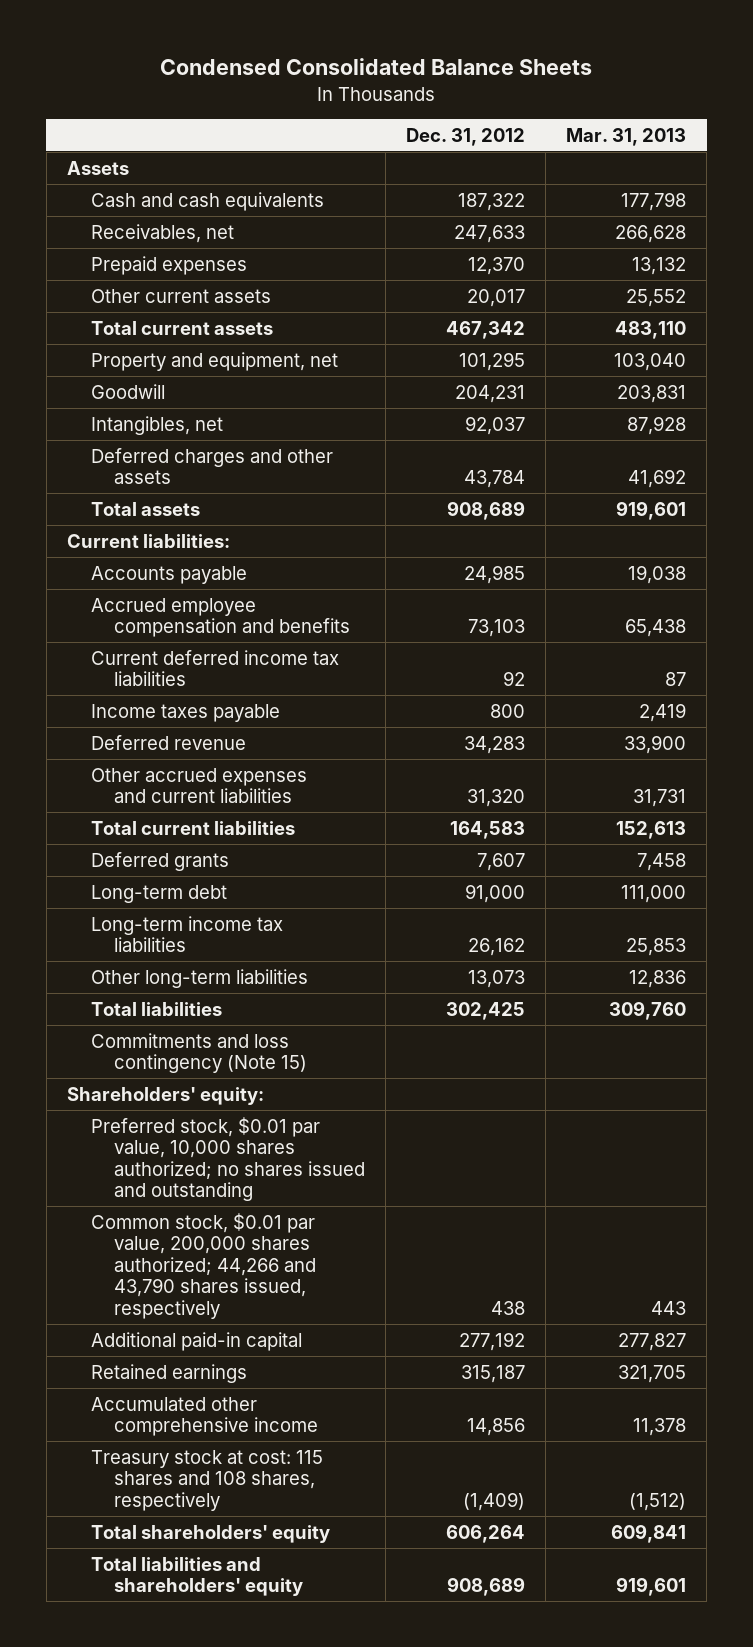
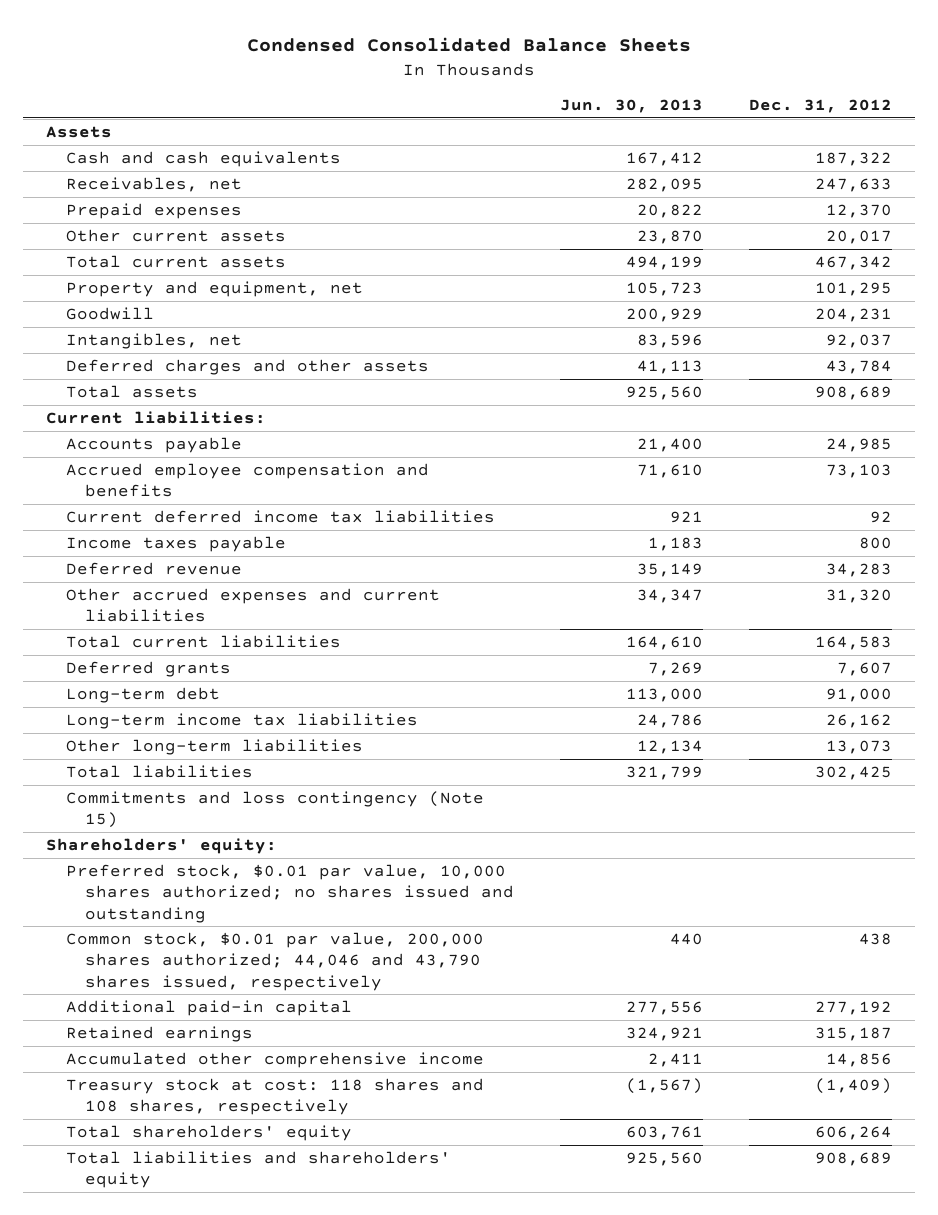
[566,127,687,146] Mar. 31, 2013 -> none
none -> [559,99,703,114] Jun. 30, 2013
[90,1212,317,1319] Common stock, $0.01 par value, 200,000 shares authorized; 44,266 and 43,790 shares issued, respectively -> [65,932,484,991] Common stock, $0.01 par value, 200,000 shares authorized; 44,046 and 43,790 shares issued, respectively
[90,1449,323,1511] Treasury stock at cost: 115 shares and 108 shares, respectively -> [65,1078,484,1116] Treasury stock at cost: 118 shares and 108 shares, respectively

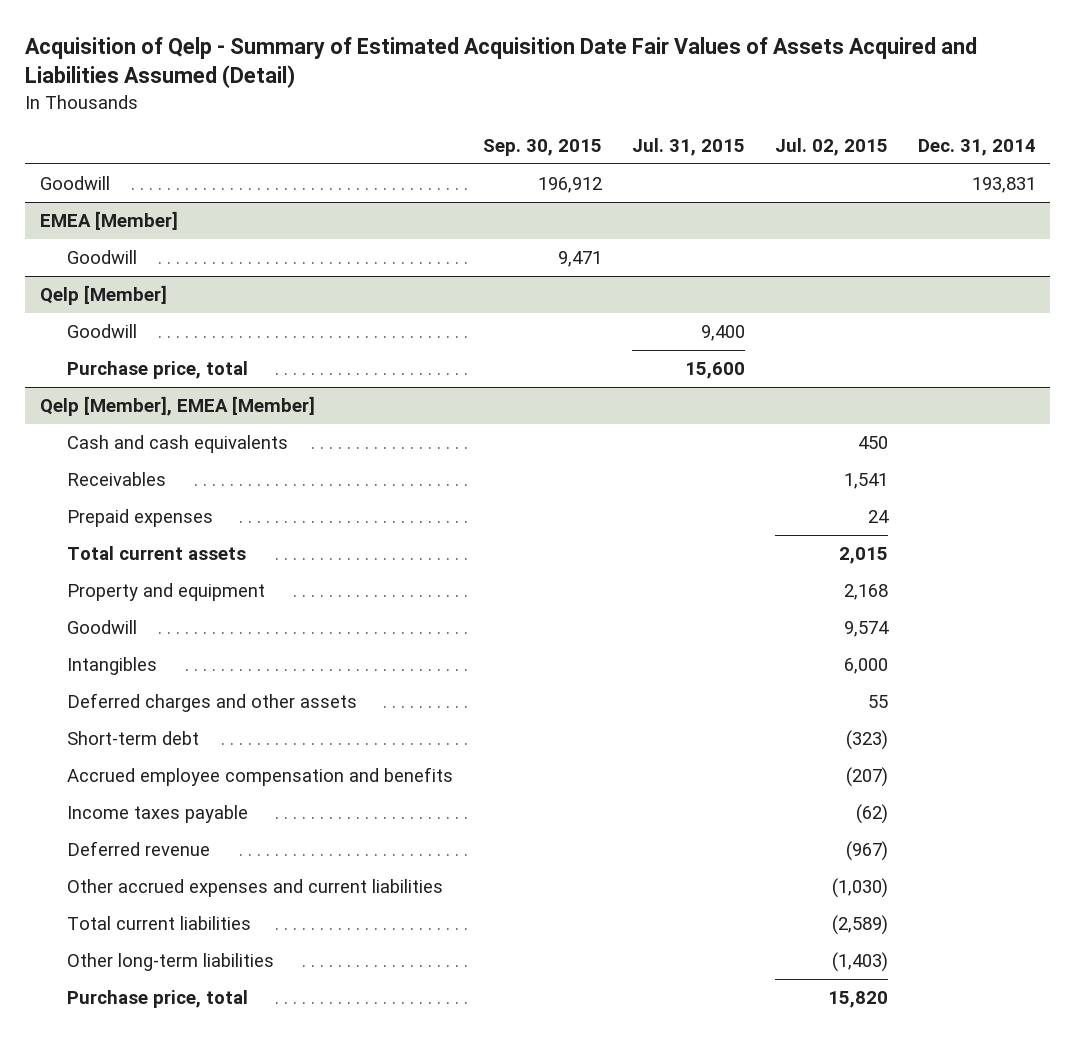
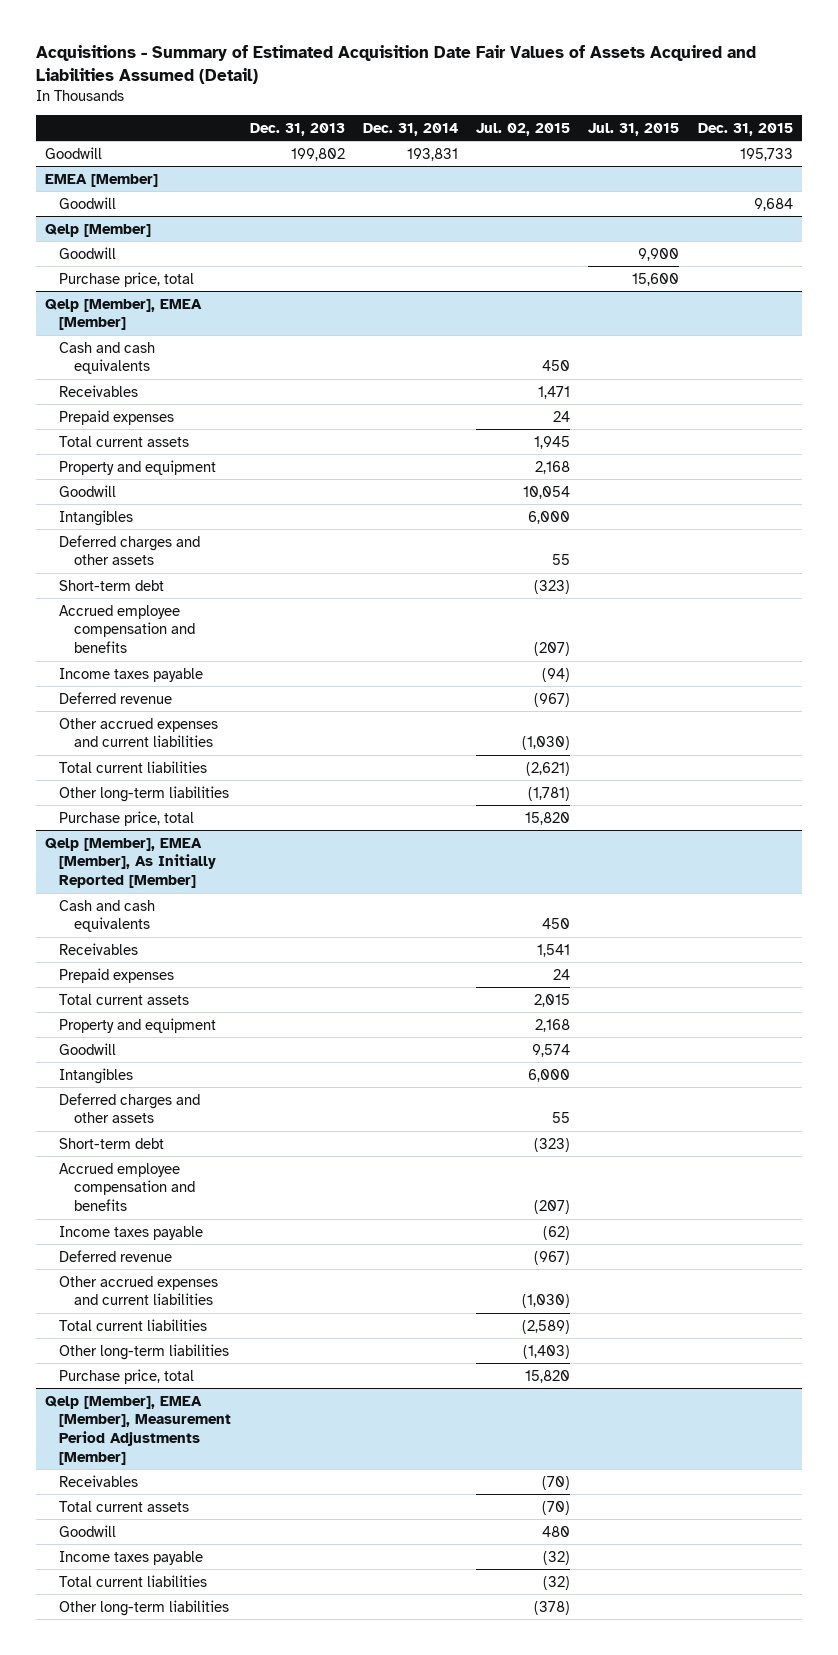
[25,37,978,89] Acquisition of Qelp - Summary of Estimated Acquisition Date Fair Values of Assets Acquired and Liabilities Assumed (Detail) -> [35,45,756,84] Acquisitions - Summary of Estimated Acquisition Date Fair Values of Assets Acquired and Liabilities Assumed (Detail)
[483,139,603,157] Sep. 30, 2015 -> none
none -> [249,122,345,136] Dec. 31, 2013
none -> [697,122,793,136] Dec. 31, 2015
[700,324,745,341] 9,400 -> [638,247,680,261] 9,900
none -> [59,384,139,397] Receivables
none -> [59,409,175,425] Prepaid expenses
none -> [59,435,190,447] Total current assets
none -> [59,459,217,475] Property and equipment
none -> [59,484,117,497] Goodwill
none -> [59,509,134,526] Intangibles
none -> [59,534,201,566] Deferred charges and other assets
none -> [59,579,165,591] Short-term debt
none -> [59,604,195,653] Accrued employee compensation and benefits
none -> [59,667,204,682] Income taxes payable
none -> [59,691,173,704] Deferred revenue
none -> [59,717,219,748] Other accrued expenses and current liabilities
none -> [59,760,208,773] Total current liabilities
none -> [59,785,230,802] Other long-term liabilities
none -> [59,810,195,826] Purchase price, total
none -> [45,837,217,888] Qelp [Member], EMEA [Member], As Initially Reported [Member]
none -> [59,899,156,933] Cash and cash equivalents
none -> [45,1395,232,1465] Qelp [Member], EMEA [Member], Measurement Period Adjustments [Member]
none -> [59,1474,139,1487] Receivables
none -> [59,1500,190,1512] Total current assets
none -> [59,1524,117,1537] Goodwill
none -> [59,1550,204,1565] Income taxes payable
none -> [59,1574,208,1587] Total current liabilities
none -> [59,1599,230,1616] Other long-term liabilities

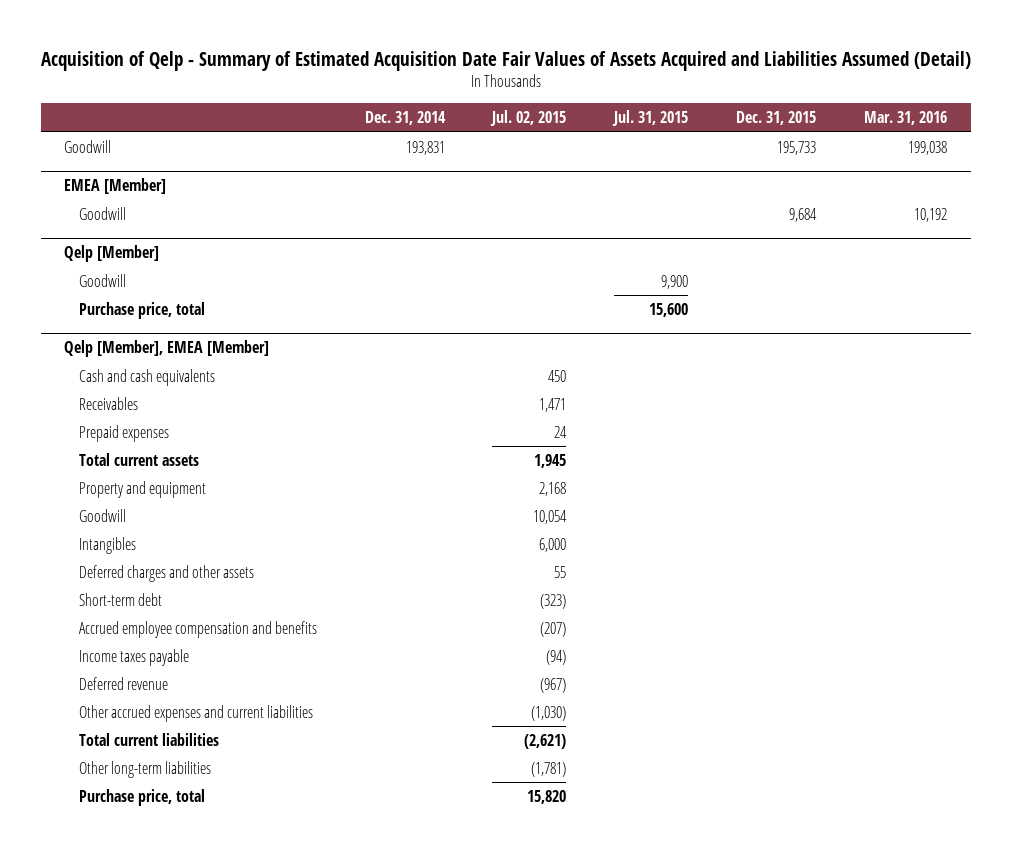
[35,45,756,84] Acquisitions - Summary of Estimated Acquisition Date Fair Values of Assets Acquired and Liabilities Assumed (Detail) -> [40,50,971,71] Acquisition of Qelp - Summary of Estimated Acquisition Date Fair Values of Assets Acquired and Liabilities Assumed (Detail)
[249,122,345,136] Dec. 31, 2013 -> none
none -> [864,111,948,126] Mar. 31, 2016
[45,837,217,888] Qelp [Member], EMEA [Member], As Initially Reported [Member] -> none
[59,899,156,933] Cash and cash equivalents -> none
[59,942,139,955] Receivables -> none
[59,967,175,983] Prepaid expenses -> none
[59,993,190,1005] Total current assets -> none
[59,1017,217,1033] Property and equipment -> none
[59,1042,117,1055] Goodwill -> none
[59,1067,134,1084] Intangibles -> none
[59,1092,201,1124] Deferred charges and other assets -> none
[59,1137,165,1149] Short-term debt -> none
[59,1162,195,1211] Accrued employee compensation and benefits -> none
[59,1225,204,1240] Income taxes payable -> none
[59,1249,173,1262] Deferred revenue -> none
[59,1275,219,1306] Other accrued expenses and current liabilities -> none
[59,1318,208,1331] Total current liabilities -> none
[59,1343,230,1360] Other long-term liabilities -> none
[59,1368,195,1384] Purchase price, total -> none
[45,1395,232,1465] Qelp [Member], EMEA [Member], Measurement Period Adjustments [Member] -> none
[59,1474,139,1487] Receivables -> none
[59,1500,190,1512] Total current assets -> none
[59,1524,117,1537] Goodwill -> none
[59,1550,204,1565] Income taxes payable -> none
[59,1574,208,1587] Total current liabilities -> none
[59,1599,230,1616] Other long-term liabilities -> none

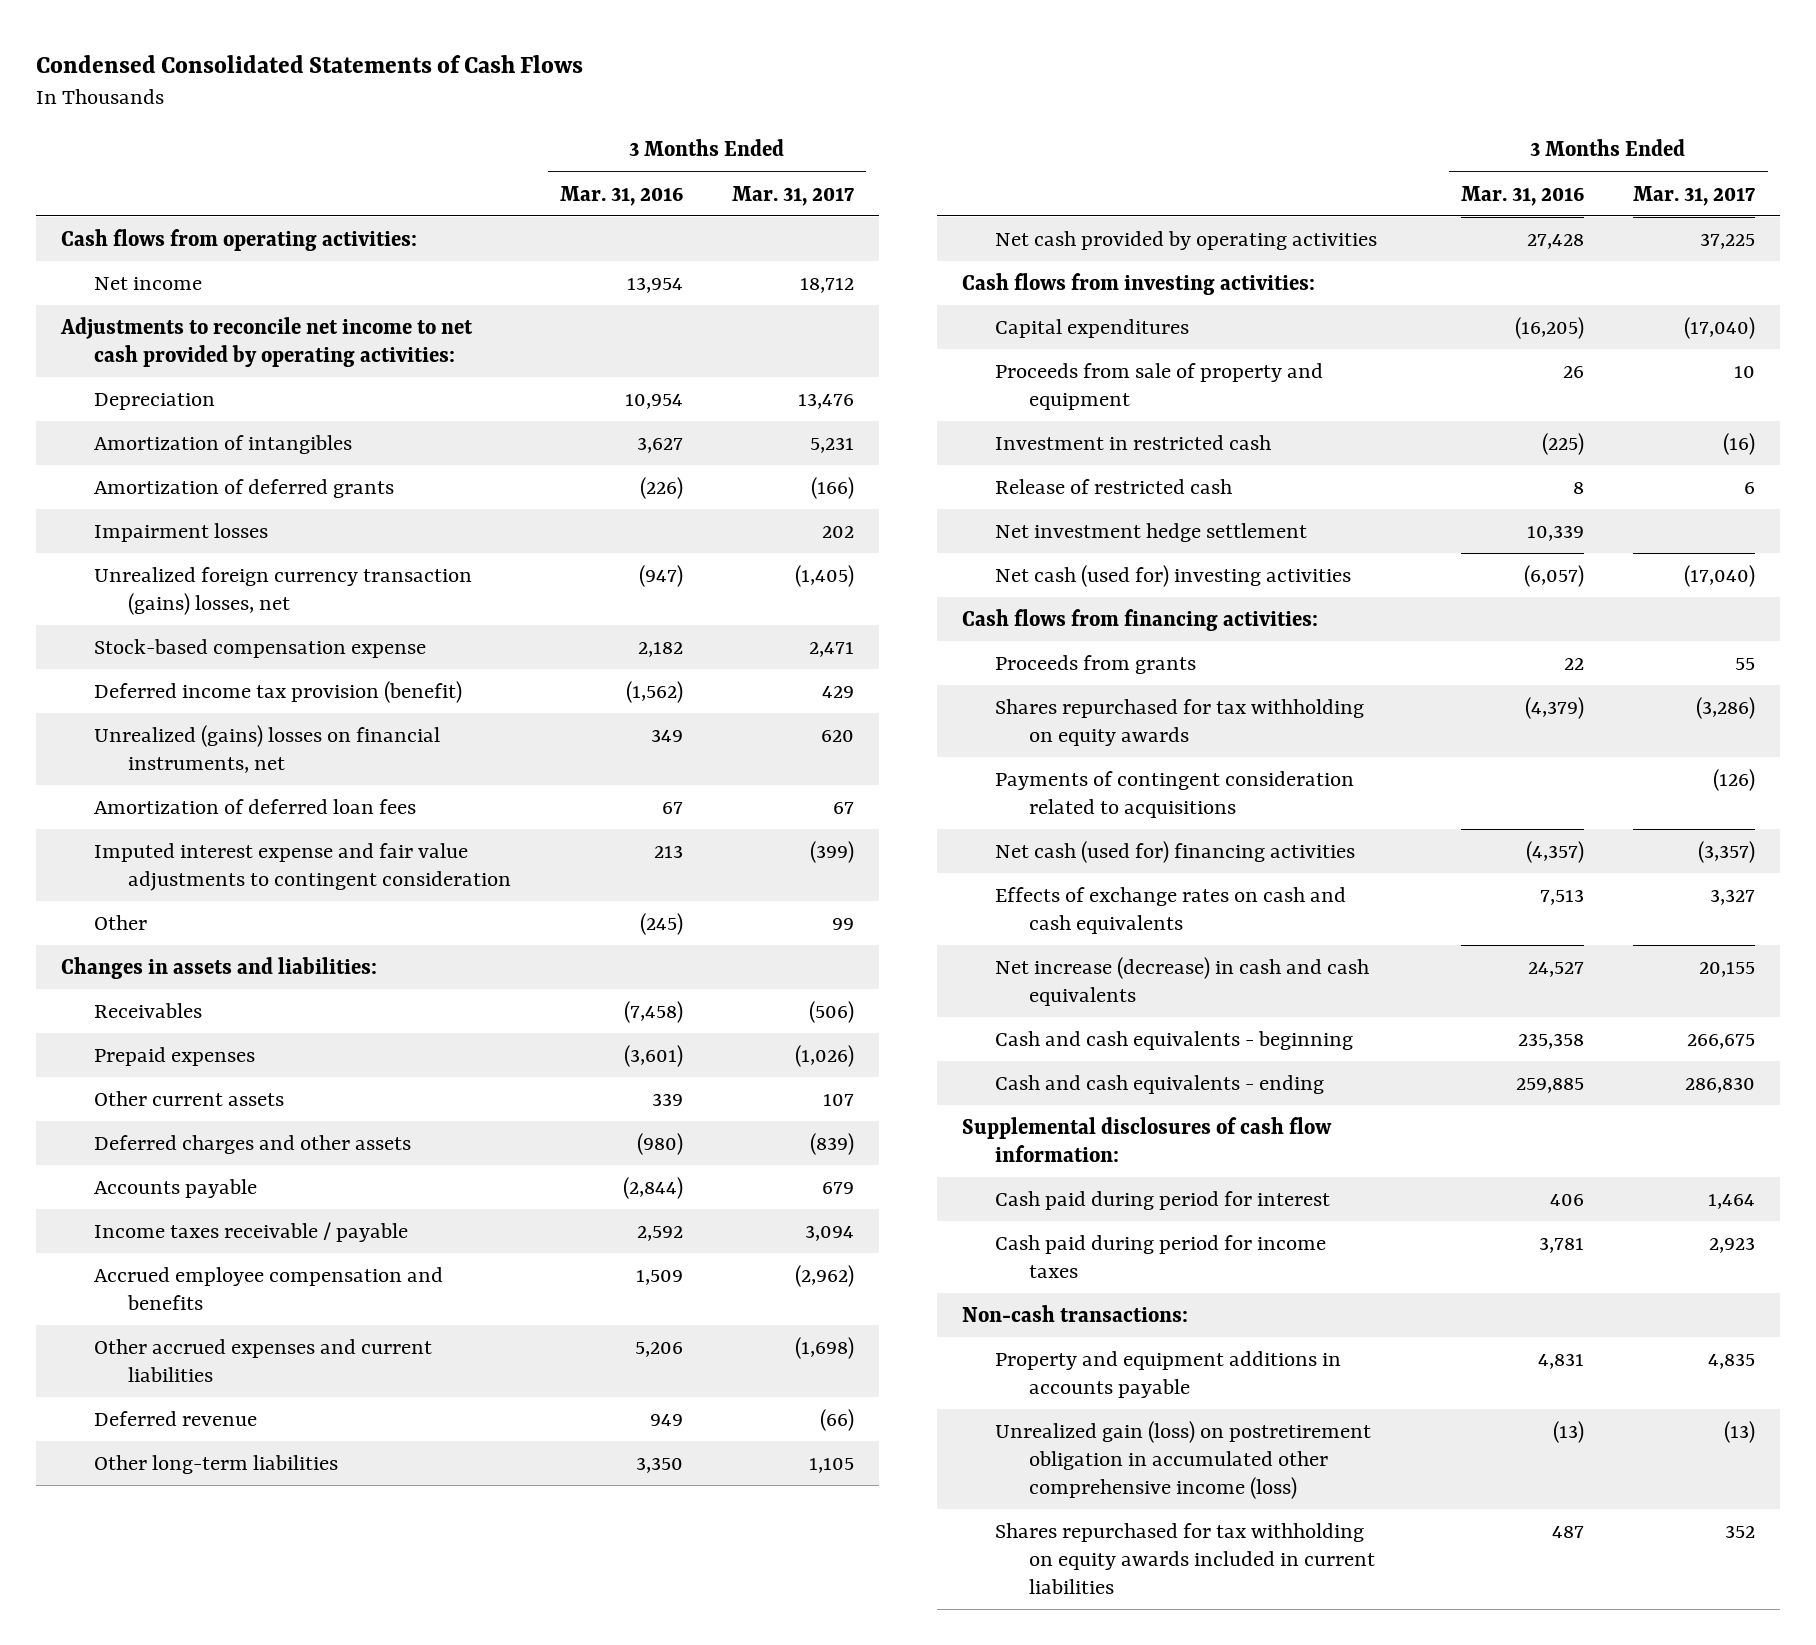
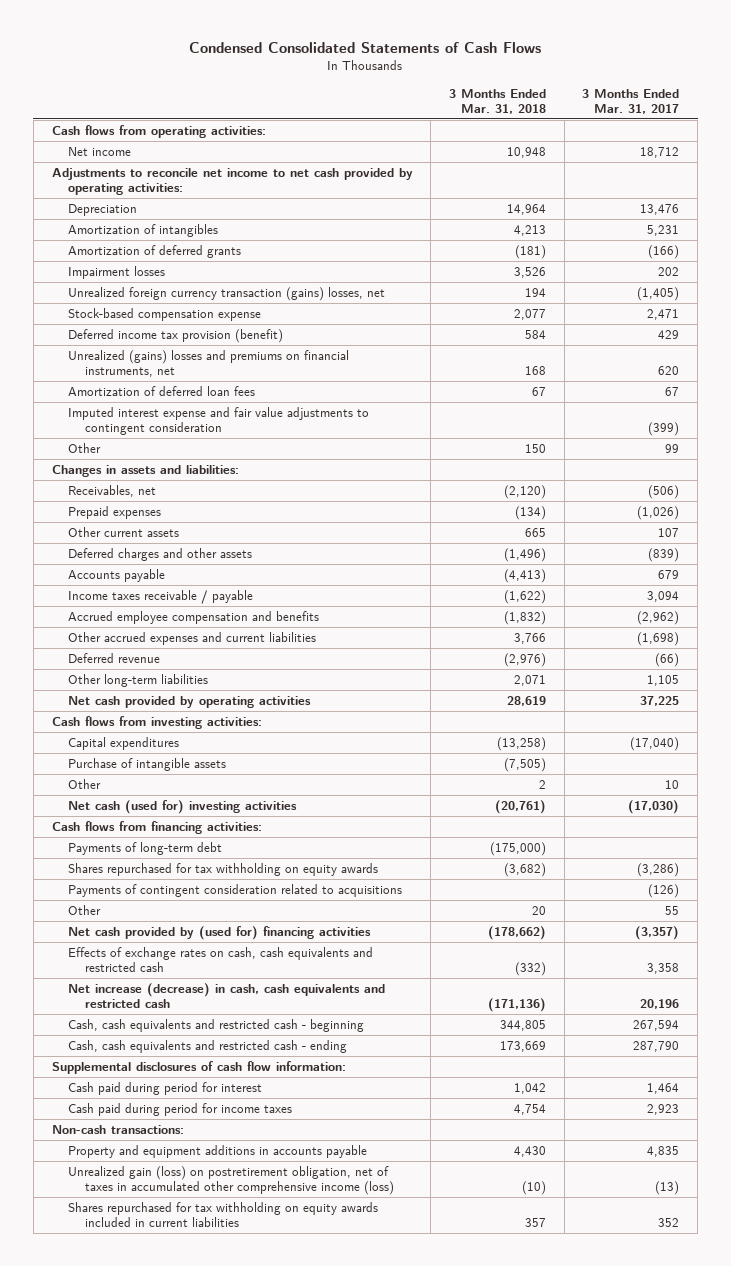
[559,185,683,206] Mar. 31, 2016 -> none
none -> [448,88,546,114] 3 Months Ended Mar. 31, 2018
[94,724,441,773] Unrealized (gains) losses on financial instruments, net -> [68,350,350,377] Unrealized (gains) losses and premiums on financial instruments, net
[94,1002,203,1018] Receivables -> [68,485,157,498] Receivables, net
[995,362,1324,410] Proceeds from sale of property and equipment -> none
[995,434,1272,450] Investment in restricted cash -> none
[995,478,1233,494] Release of restricted cash -> none
[995,522,1308,542] Net investment hedge settlement -> none
none -> [68,758,227,772] Purchase of intangible assets
none -> [68,779,102,790] Other
[1684,564,1756,587] (17,040) -> [628,800,680,815] (17,030)
[995,654,1197,674] Proceeds from grants -> none
none -> [68,842,223,856] Payments of long-term debt
none -> [68,905,102,916] Other
[995,840,1356,863] Net cash (used for) financing activities -> [68,926,372,941] Net cash provided by (used for) financing activities
[995,886,1347,934] Effects of exchange rates on cash and cash equivalents -> [68,947,374,972] Effects of exchange rates on cash, cash equivalents and restricted cash
[1710,888,1756,905] 3,327 -> [647,962,680,974] 3,358
[995,956,1370,1006] Net increase (decrease) in cash and cash equivalents -> [68,983,386,1008] Net increase (decrease) in cash, cash equivalents and restricted cash
[1699,961,1756,977] 20,155 -> [640,998,680,1009] 20,196
[995,1030,1354,1050] Cash and cash equivalents - beginning -> [68,1019,365,1033] Cash, cash equivalents and restricted cash - beginning
[1687,1033,1756,1049] 266,675 -> [633,1020,680,1032] 267,594
[995,1074,1325,1094] Cash and cash equivalents - ending -> [68,1040,348,1054] Cash, cash equivalents and restricted cash - ending
[1685,1076,1756,1093] 286,830 -> [633,1041,680,1053] 287,790
[995,1420,1372,1499] Unrealized gain (loss) on postretirement obligation in accumulated other comprehensive income (loss) -> [68,1166,395,1195] Unrealized gain (loss) on postretirement obligation, net of taxes in accumulated other comprehensive income (loss)

